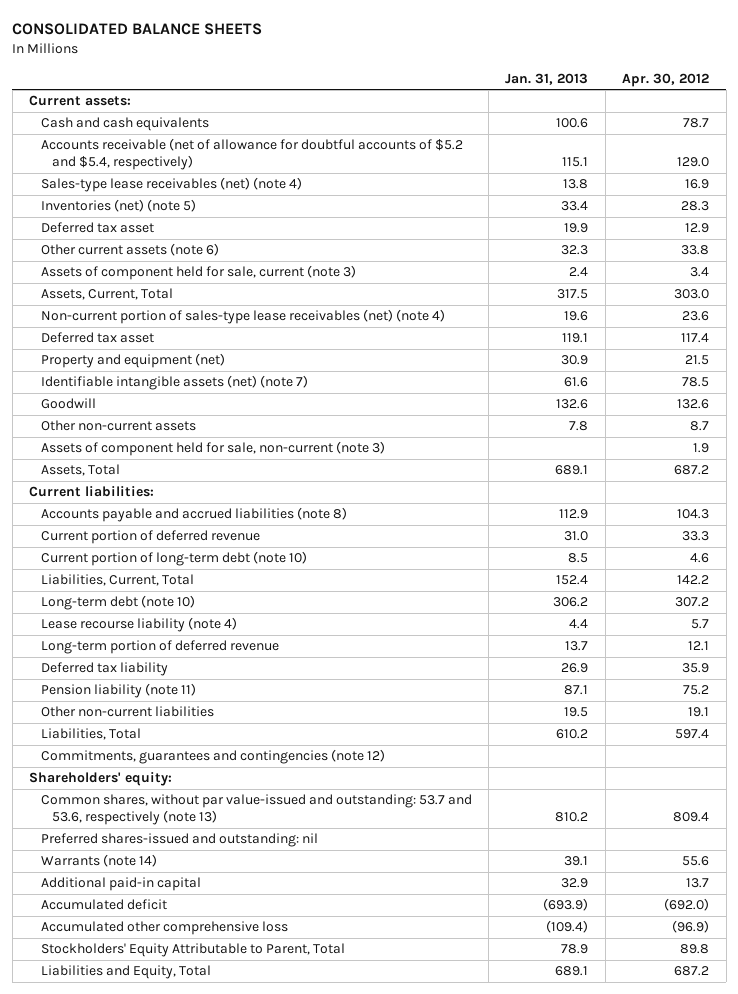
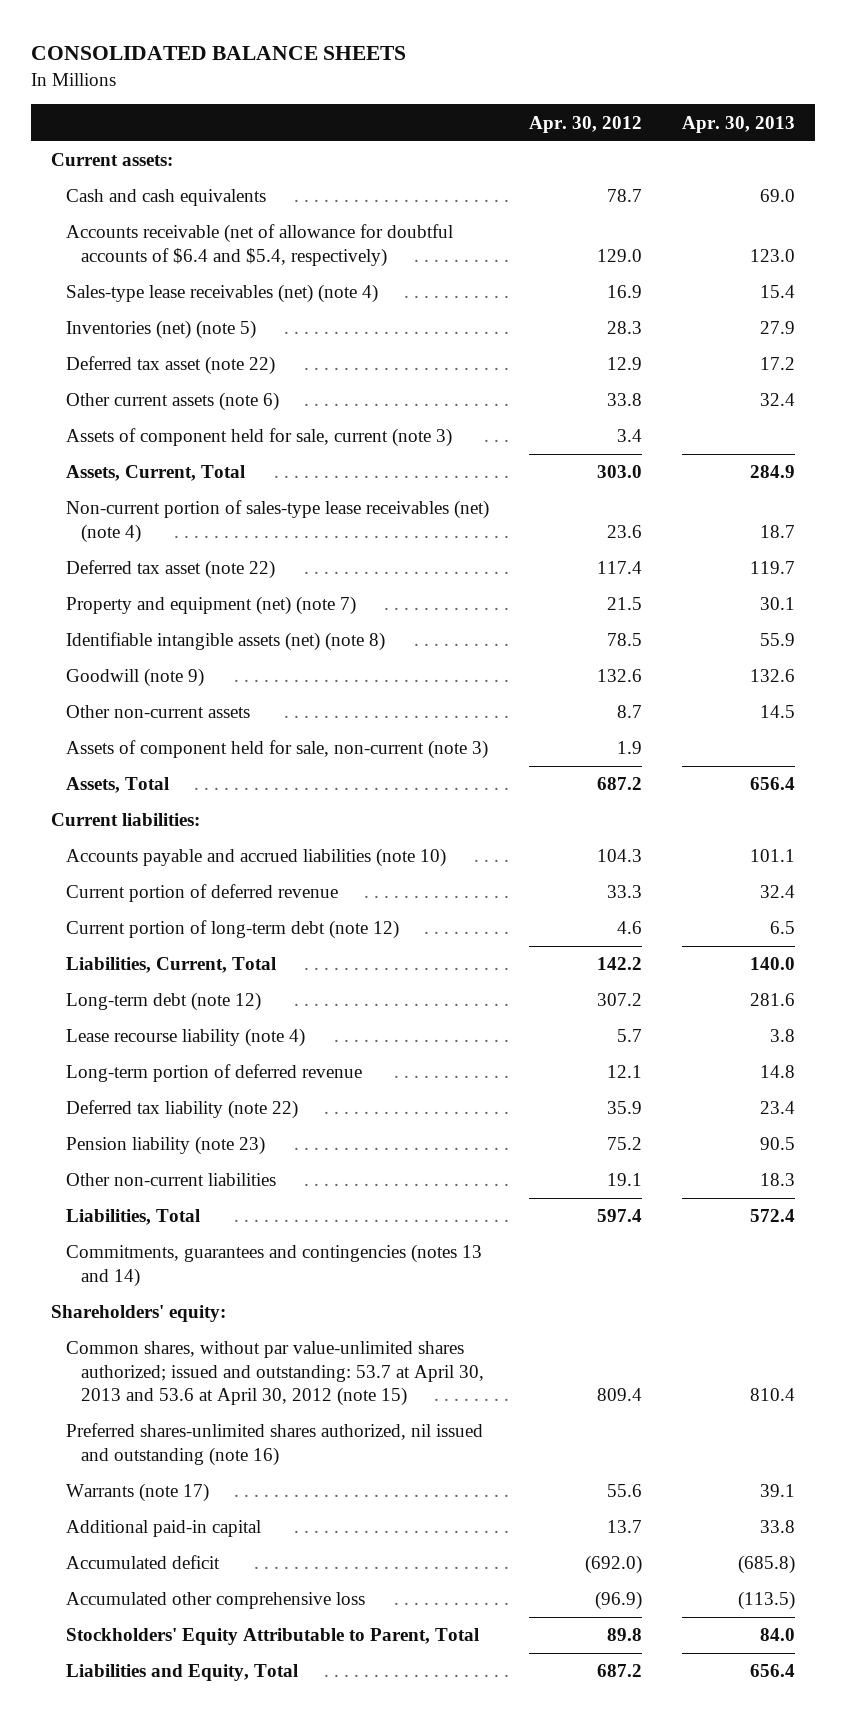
[505,72,589,85] Jan. 31, 2013 -> none
none -> [682,115,796,133] Apr. 30, 2013
[40,138,463,171] Accounts receivable (net of allowance for doubtful accounts of $5.2 and $5.4, respectively) -> [65,224,453,267] Accounts receivable (net of allowance for doubtful accounts of $6.4 and $5.4, respectively)
[40,222,154,234] Deferred tax asset -> [65,356,275,376] Deferred tax asset (note 22)
[40,332,154,344] Deferred tax asset -> [65,560,275,580] Deferred tax asset (note 22)
[40,353,225,369] Property and equipment (net) -> [65,596,356,616] Property and equipment (net) (note 7)
[40,375,308,391] Identifiable intangible assets (net) (note 7) -> [65,632,385,652] Identifiable intangible assets (net) (note 8)
[40,398,96,410] Goodwill -> [65,668,204,688] Goodwill (note 9)
[40,507,347,523] Accounts payable and accrued liabilities (note 8) -> [65,848,446,868] Accounts payable and accrued liabilities (note 10)
[40,551,307,567] Current portion of long-term debt (note 10) -> [65,920,399,940] Current portion of long-term debt (note 12)
[40,595,195,611] Long-term debt (note 10) -> [65,992,261,1012] Long-term debt (note 12)
[40,662,168,677] Deferred tax liability -> [65,1100,298,1120] Deferred tax liability (note 22)
[40,683,196,699] Pension liability (note 11) -> [65,1136,265,1156] Pension liability (note 23)
[40,749,385,765] Commitments, guarantees and contingencies (note 12) -> [65,1244,482,1287] Commitments, guarantees and contingencies (notes 13 and 14)
[40,794,472,826] Common shares, without par value-issued and outstanding: 53.7 and 53.6, respectively (note 13) -> [65,1341,484,1407] Common shares, without par value-unlimited shares authorized; issued and outstanding: 53.7 at April 30, 2013 and 53.6 at April 30, 2012 (note 15)
[40,833,318,848] Preferred shares-issued and outstanding: nil -> [65,1423,483,1466] Preferred shares-unlimited shares authorized, nil issued and outstanding (note 16)
[40,854,157,868] Warrants (note 14) -> [65,1483,209,1503] Warrants (note 17)

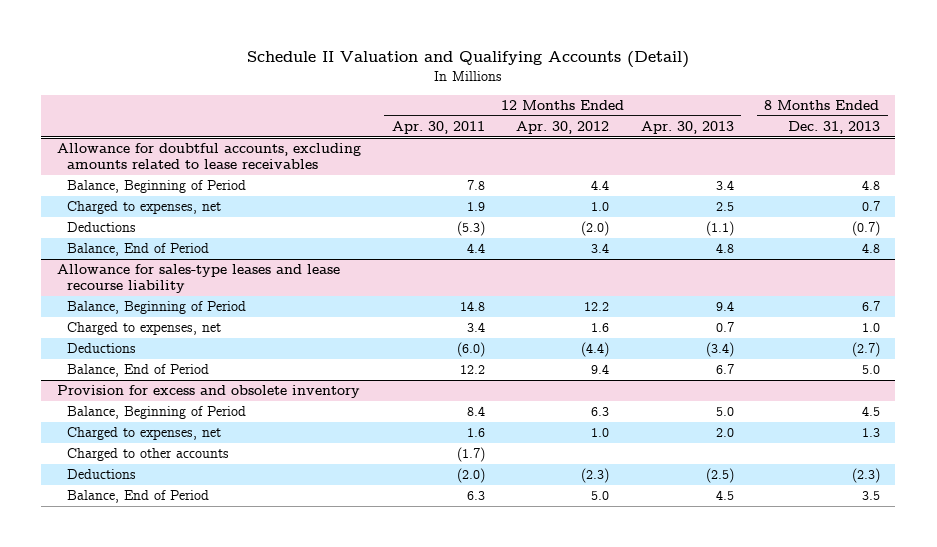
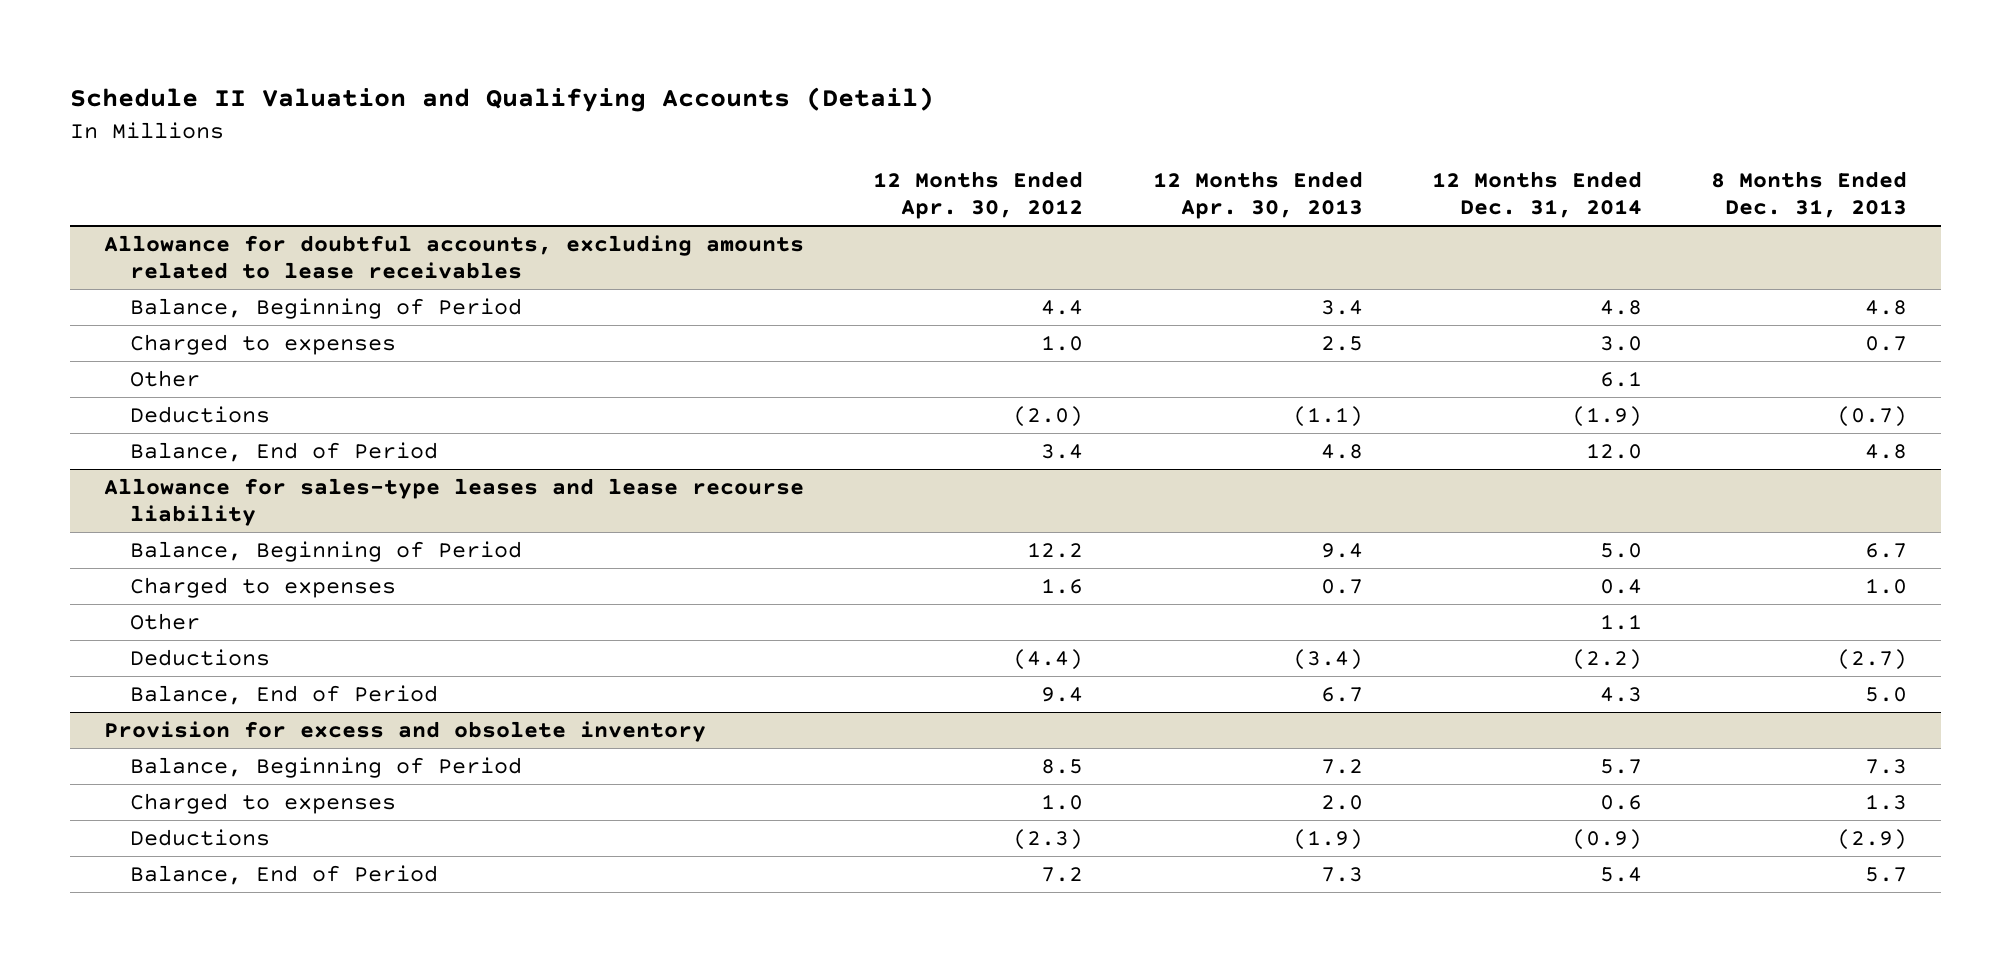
[391,120,485,134] Apr. 30, 2011 -> none
none -> [1431,170,1642,219] 12 Months Ended Dec. 31, 2014
[66,201,221,215] Charged to expenses, net -> [129,333,396,355] Charged to expenses
none -> [129,369,200,387] Other
[66,322,221,336] Charged to expenses, net -> [129,576,396,598] Charged to expenses
none -> [129,612,200,630] Other
[66,448,229,462] Charged to other accounts -> none
[591,407,610,417] 6.3 -> [1041,758,1084,774] 8.5
[715,407,734,417] 5.0 -> [1320,758,1363,774] 7.2
[861,406,880,417] 4.5 -> [1864,758,1907,774] 7.3
[66,427,221,441] Charged to expenses, net -> [129,792,396,814] Charged to expenses
[705,468,734,484] (2.5) -> [1292,828,1363,850] (1.9)
[851,468,880,484] (2.3) -> [1836,828,1907,850] (2.9)
[591,491,610,501] 5.0 -> [1041,866,1084,882] 7.2
[715,490,734,501] 4.5 -> [1320,866,1363,882] 7.3
[861,491,880,501] 3.5 -> [1864,866,1907,882] 5.7

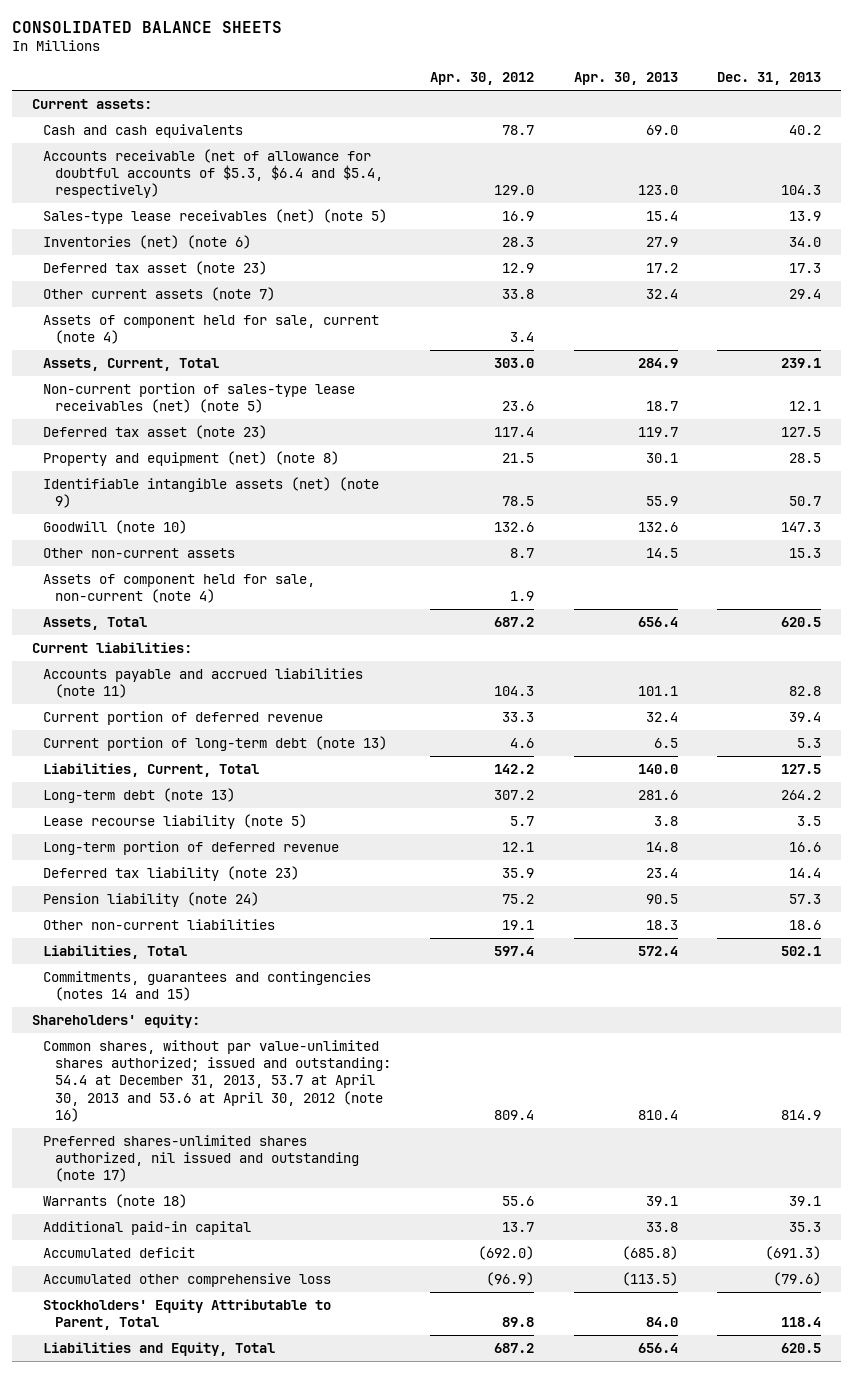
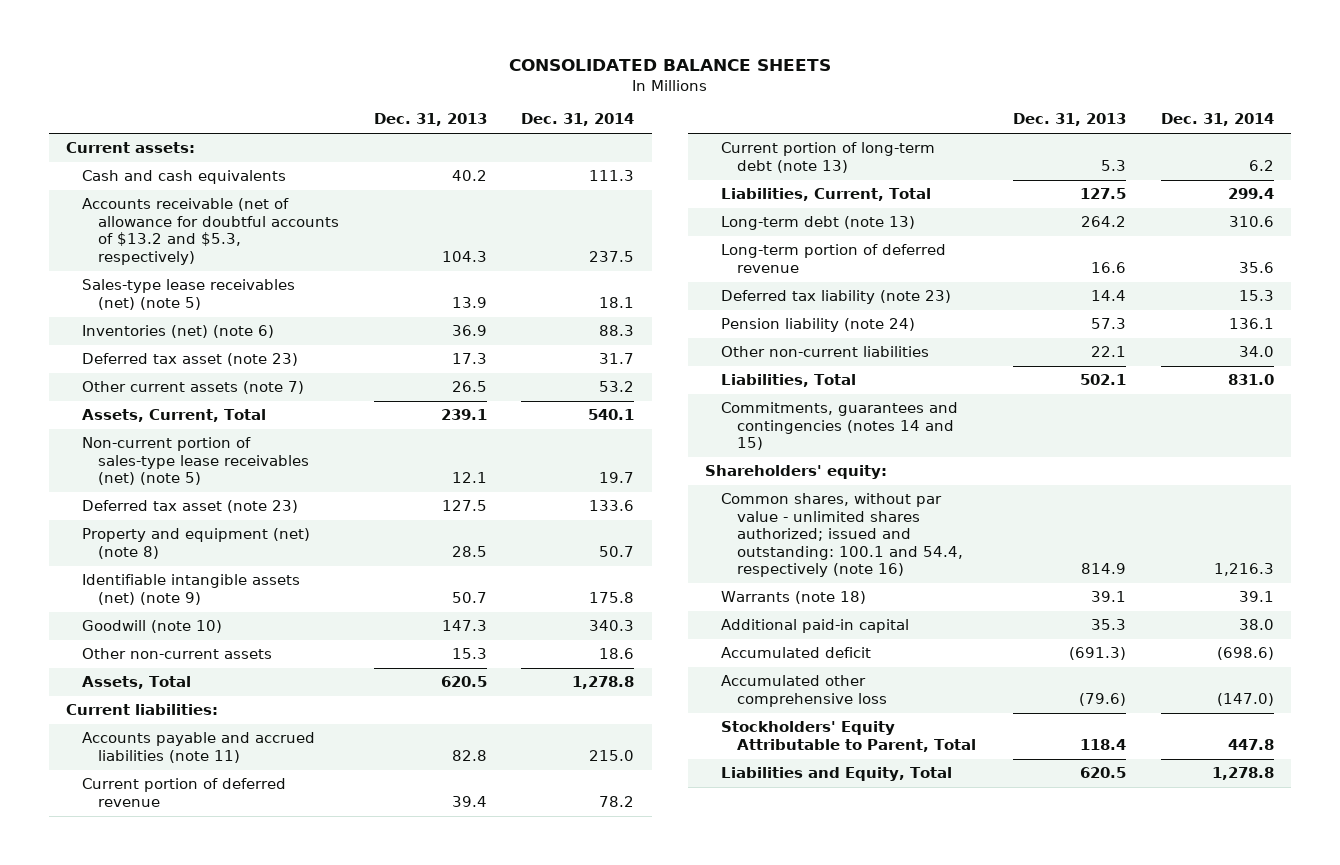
[430,72,535,86] Apr. 30, 2012 -> none
[573,72,678,86] Apr. 30, 2013 -> none
none -> [521,113,635,127] Dec. 31, 2014
[43,148,383,199] Accounts receivable (net of allowance for doubtful accounts of $5.3, $6.4 and $5.4, respectively) -> [81,198,339,265] Accounts receivable (net of allowance for doubtful accounts of $13.2 and $5.3, respectively)
[789,236,822,247] 34.0 -> [451,325,487,337] 36.9
[43,314,380,345] Assets of component held for sale, current (note 4) -> none
[789,288,822,299] 29.4 -> [451,381,487,393] 26.5
[43,573,316,604] Assets of component held for sale, non-current (note 4) -> none
[43,813,308,829] Lease recourse liability (note 5) -> none
[789,919,822,930] 18.6 -> [1090,346,1126,358] 22.1
[43,1134,359,1183] Preferred shares-unlimited shares authorized, nil issued and outstanding (note 17) -> none
[43,1039,391,1122] Common shares, without par value-unlimited shares authorized; issued and outstanding: 54.4 at December 31, 2013, 53.7 at April 30, 2013 and 53.6 at April 30, 2012 (note 16) -> [721,493,964,578] Common shares, without par value - unlimited shares authorized; issued and outstanding: 100.1 and 54.4, respectively (note 16)

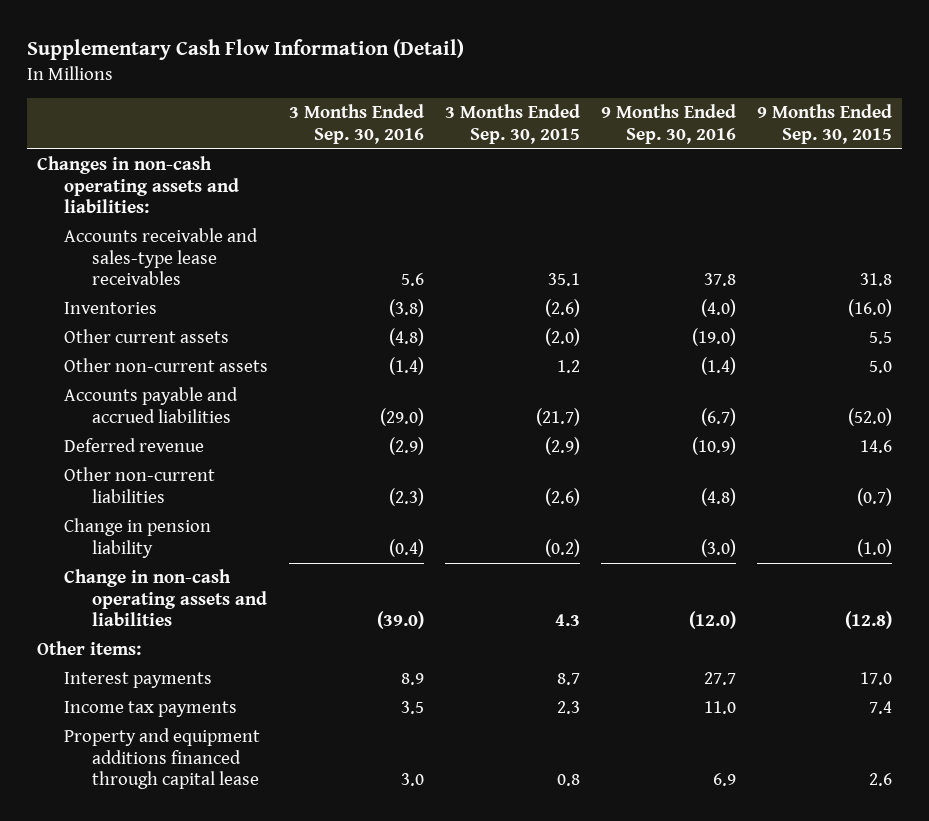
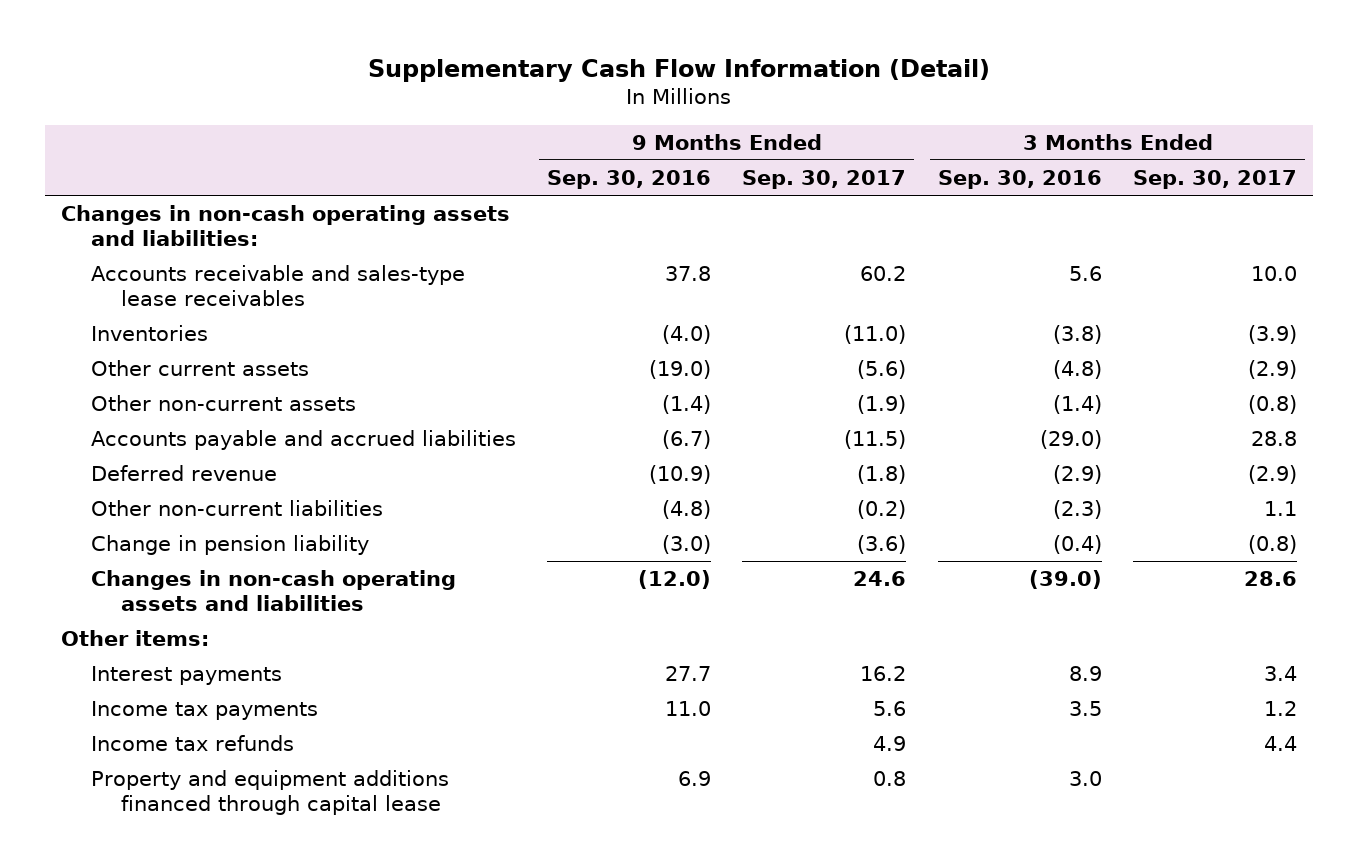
[445,104,581,144] 3 Months Ended Sep. 30, 2015 -> none
[756,104,892,144] 9 Months Ended Sep. 30, 2015 -> none
none -> [742,169,907,189] Sep. 30, 2017
none -> [1133,169,1298,189] Sep. 30, 2017
[64,569,267,627] Change in non-cash operating assets and liabilities -> [90,570,456,611] Changes in non-cash operating assets and liabilities
none -> [90,735,294,752] Income tax refunds

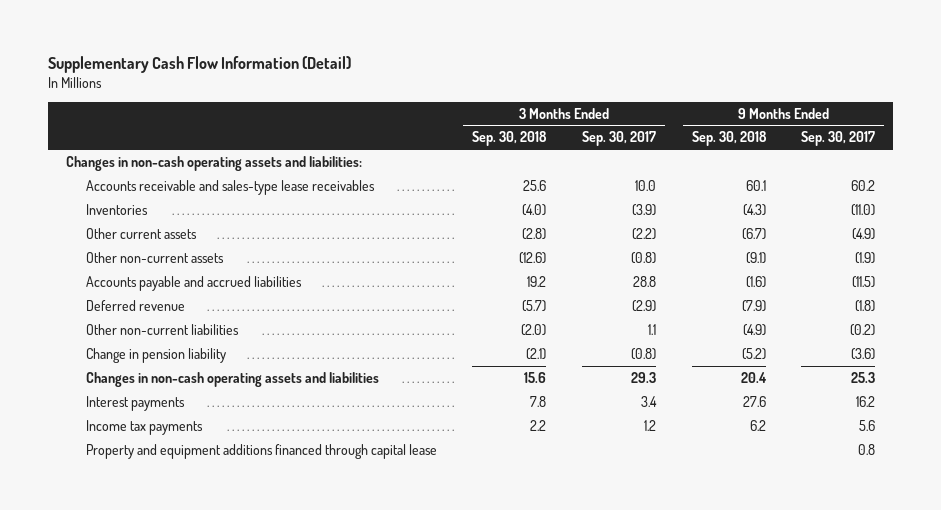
[547,169,712,189] Sep. 30, 2016 -> none
[937,169,1102,189] Sep. 30, 2016 -> none
none -> [472,131,548,147] Sep. 30, 2018
none -> [691,131,767,147] Sep. 30, 2018
[857,360,907,380] (5.6) -> [852,227,876,240] (4.9)
[1248,360,1298,380] (2.9) -> [632,227,657,240] (2.2)
[60,630,209,647] Other items: -> none
[853,571,907,587] 24.6 -> [851,371,876,383] 25.3
[1244,571,1298,587] 28.6 -> [631,371,657,383] 29.3
[90,735,294,752] Income tax refunds -> none

